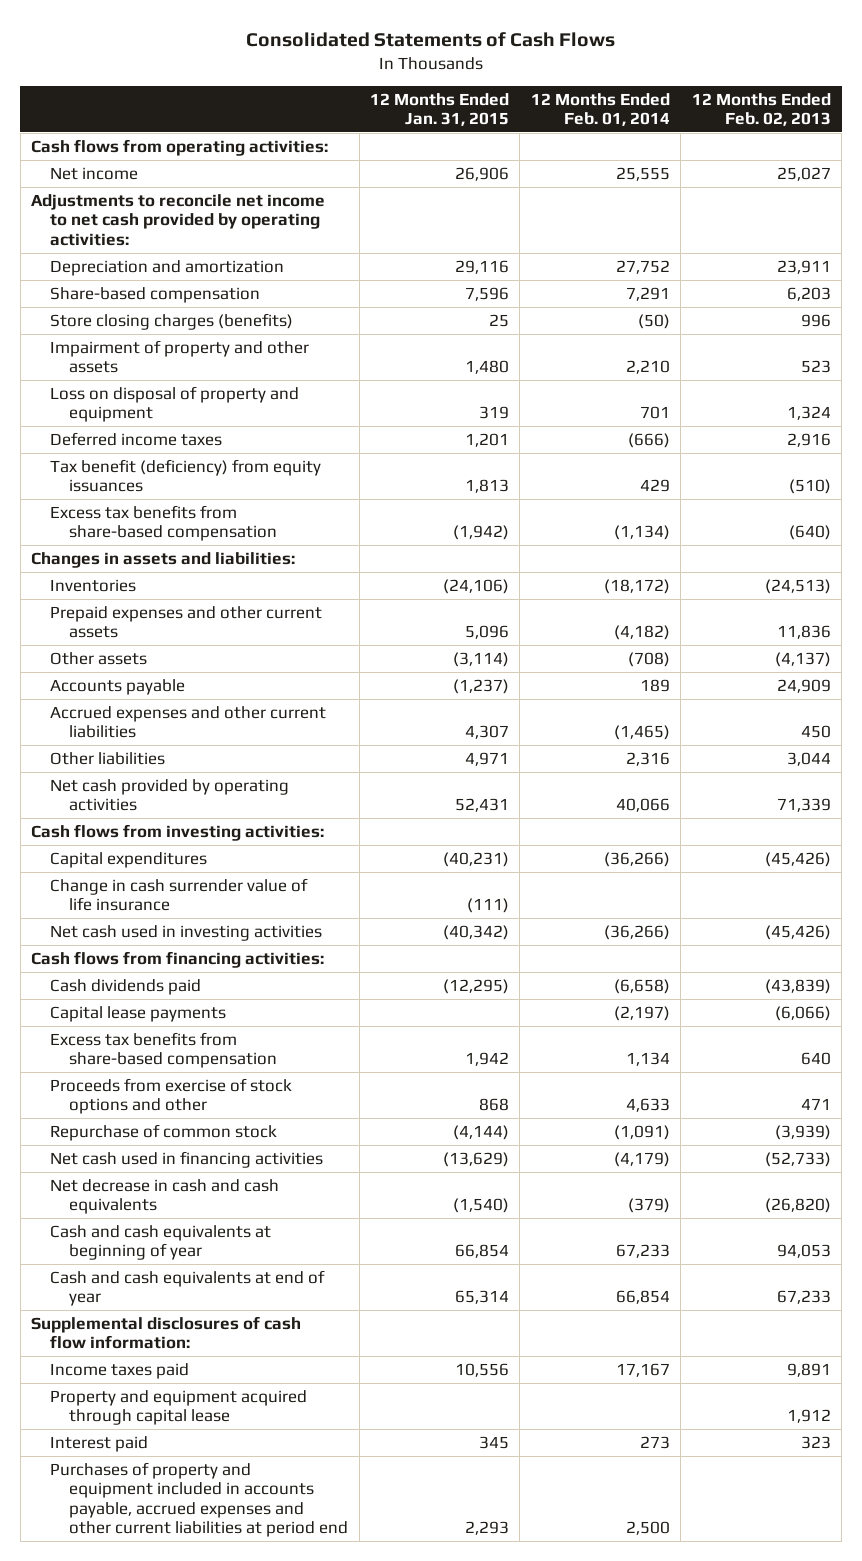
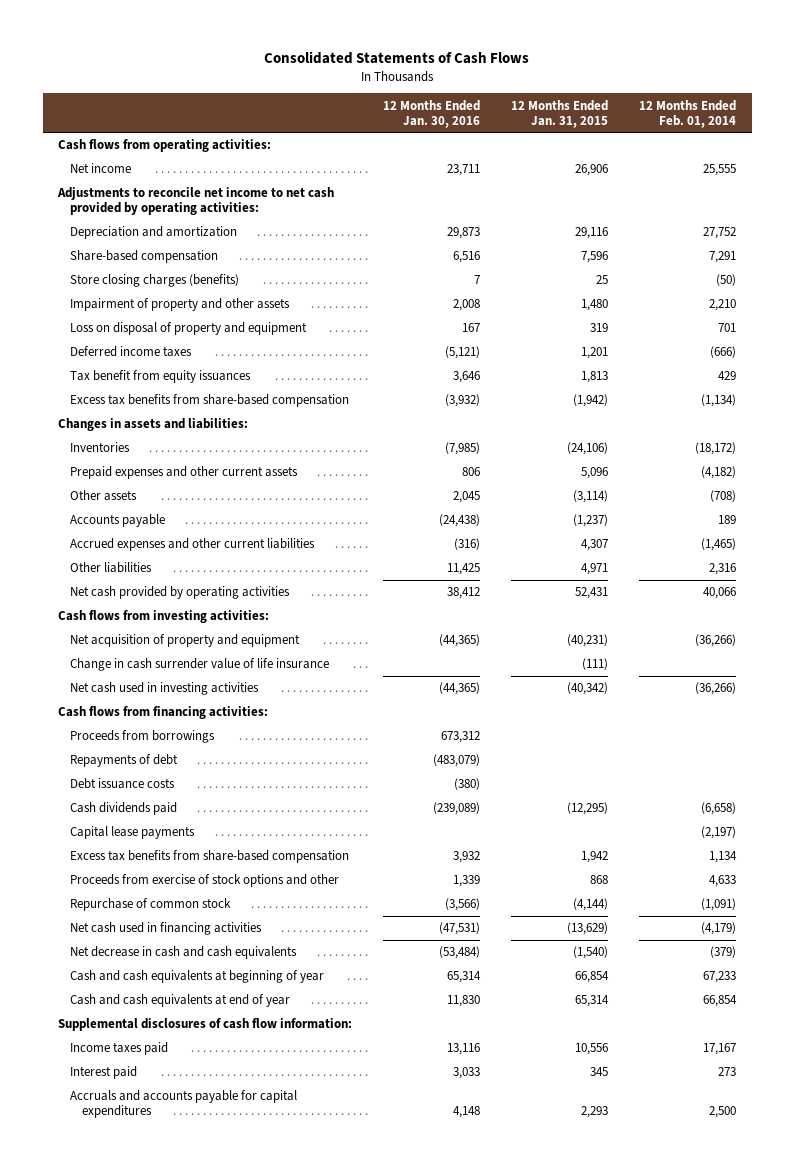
[691,92,831,127] 12 Months Ended Feb. 02, 2013 -> none
none -> [383,99,481,128] 12 Months Ended Jan. 30, 2016
[50,458,322,493] Tax benefit (deficiency) from equity issuances -> [70,370,252,384] Tax benefit from equity issuances
[50,851,208,868] Capital expenditures -> [70,634,301,648] Net acquisition of property and equipment
none -> [70,730,216,744] Proceeds from borrowings
none -> [70,754,179,768] Repayments of debt
none -> [70,778,176,790] Debt issuance costs
[50,1389,308,1426] Property and equipment acquired through capital lease -> none
[50,1461,349,1538] Purchases of property and equipment included in accounts payable, accrued expenses and other current liabilities at period end -> [70,1090,298,1119] Accruals and accounts payable for capital expenditures

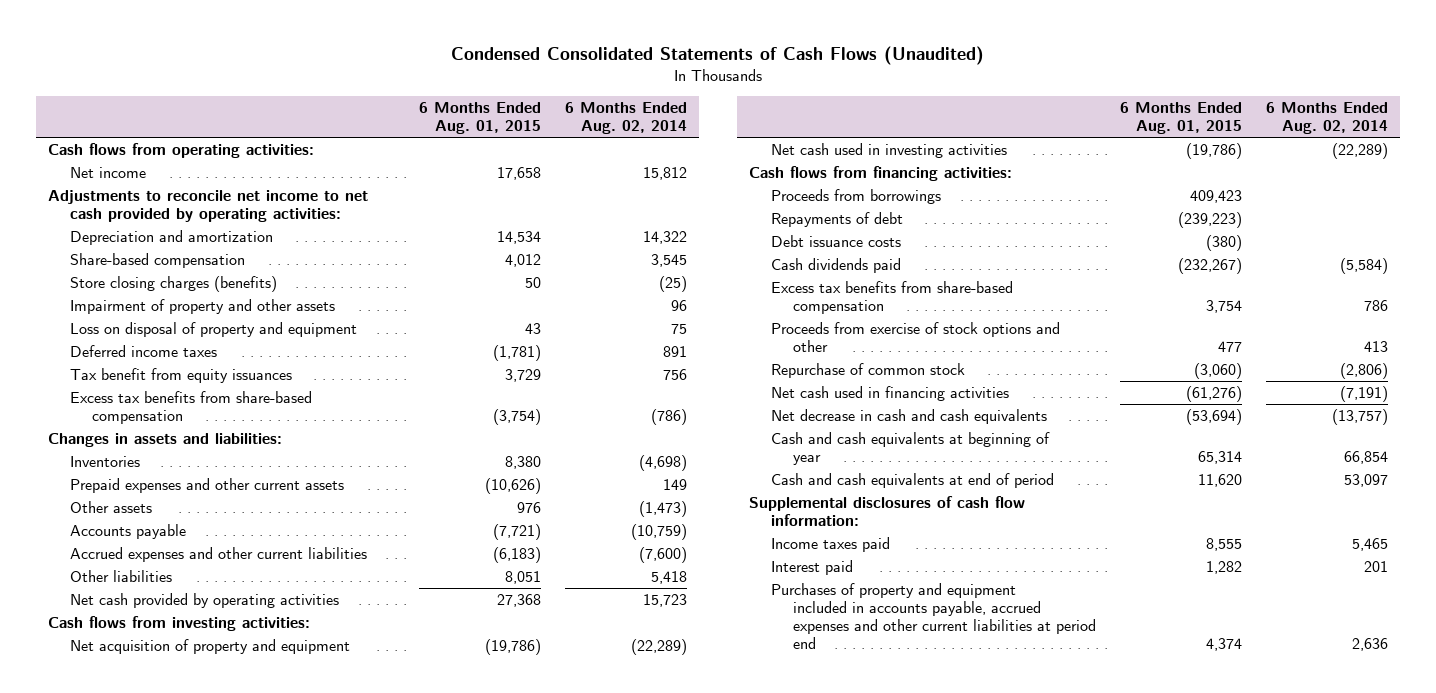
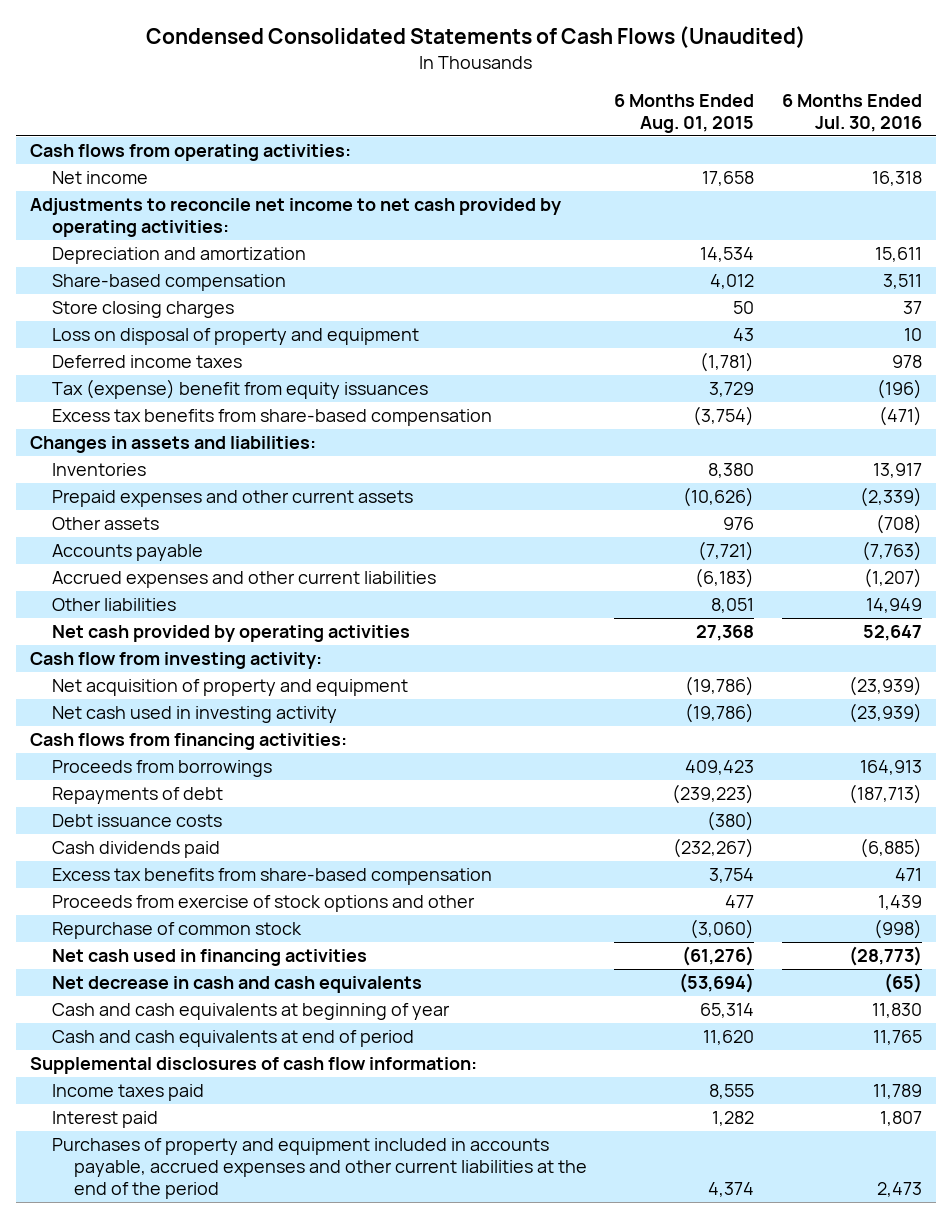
[564,101,687,134] 6 Months Ended Aug. 02, 2014 -> none
none -> [781,94,922,132] 6 Months Ended Jul. 30, 2016
[69,298,335,314] Impairment of property and other assets -> none
[69,275,277,292] Store closing charges (benefits) -> [51,301,234,319] Store closing charges
[69,367,292,383] Tax benefit from equity issuances -> [51,379,428,400] Tax (expense) benefit from equity issuances
[48,615,311,631] Cash flows from investing activities: -> [29,652,322,670] Cash flow from investing activity:
[770,142,1007,158] Net cash used in investing activities -> [51,706,337,724] Net cash used in investing activity
[770,582,1096,649] Purchases of property and equipment included in accounts payable, accrued expenses and other current liabilities at period end -> [51,1138,587,1199] Purchases of property and equipment included in accounts payable, accrued expenses and other current liabilities at the end of the period

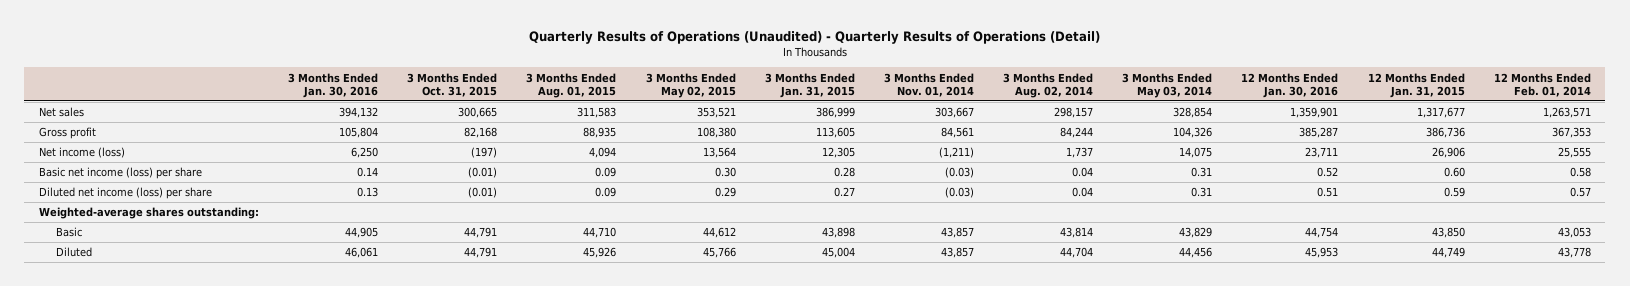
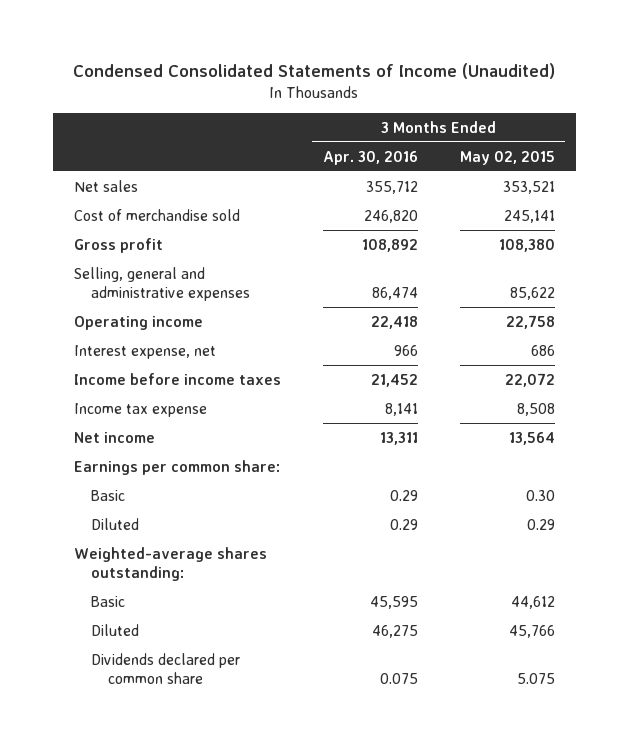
[528,31,1100,45] Quarterly Results of Operations (Unaudited) - Quarterly Results of Operations (Detail) -> [73,62,556,79] Condensed Consolidated Statements of Income (Unaudited)
[287,72,378,98] 3 Months Ended Jan. 30, 2016 -> none
[407,72,498,97] 3 Months Ended Oct. 31, 2015 -> none
[526,72,617,98] 3 Months Ended Aug. 01, 2015 -> none
[764,72,855,98] 3 Months Ended Jan. 31, 2015 -> none
[883,72,974,97] 3 Months Ended Nov. 01, 2014 -> none
[1003,72,1094,98] 3 Months Ended Aug. 02, 2014 -> none
[1122,72,1213,98] 3 Months Ended May 03, 2014 -> none
[1241,72,1339,98] 12 Months Ended Jan. 30, 2016 -> none
[1367,72,1465,98] 12 Months Ended Jan. 31, 2015 -> none
[1493,72,1591,97] 12 Months Ended Feb. 01, 2014 -> none
none -> [322,150,418,165] Apr. 30, 2016
none -> [73,208,240,221] Cost of merchandise sold
none -> [73,266,250,302] Selling, general and administrative expenses
none -> [73,315,203,330] Operating income
none -> [73,344,216,359] Interest expense, net
none -> [73,372,281,385] Income before income taxes
none -> [73,402,207,417] Income tax expense
[38,147,125,159] Net income (loss) -> [73,431,155,443] Net income
none -> [73,459,280,475] Earnings per common share:
[38,167,202,180] Basic net income (loss) per share -> [90,489,125,501] Basic
[38,187,212,200] Diluted net income (loss) per share -> [90,517,139,530] Diluted
none -> [90,652,240,685] Dividends declared per common share

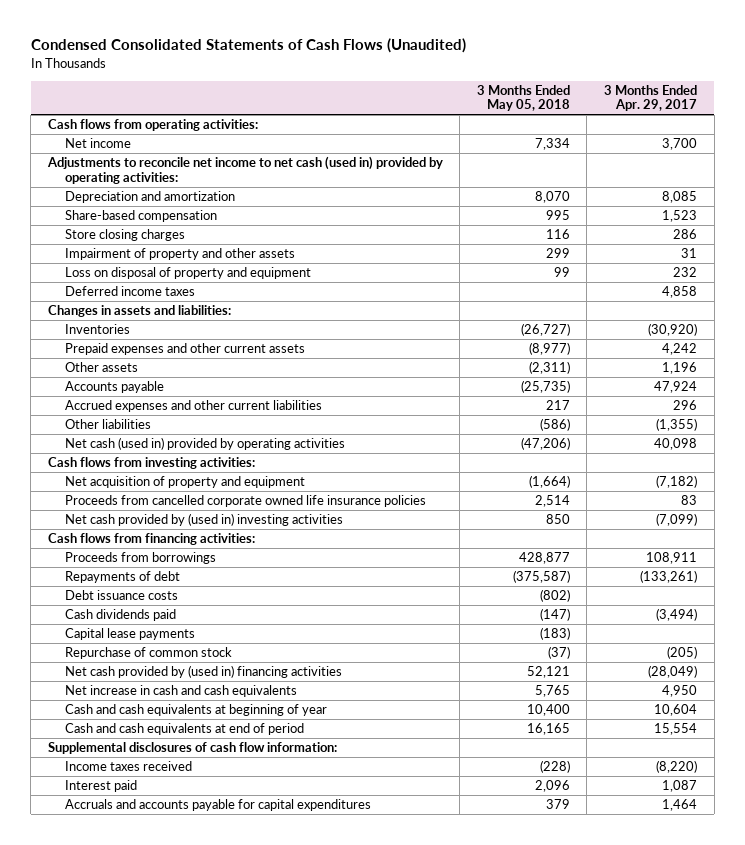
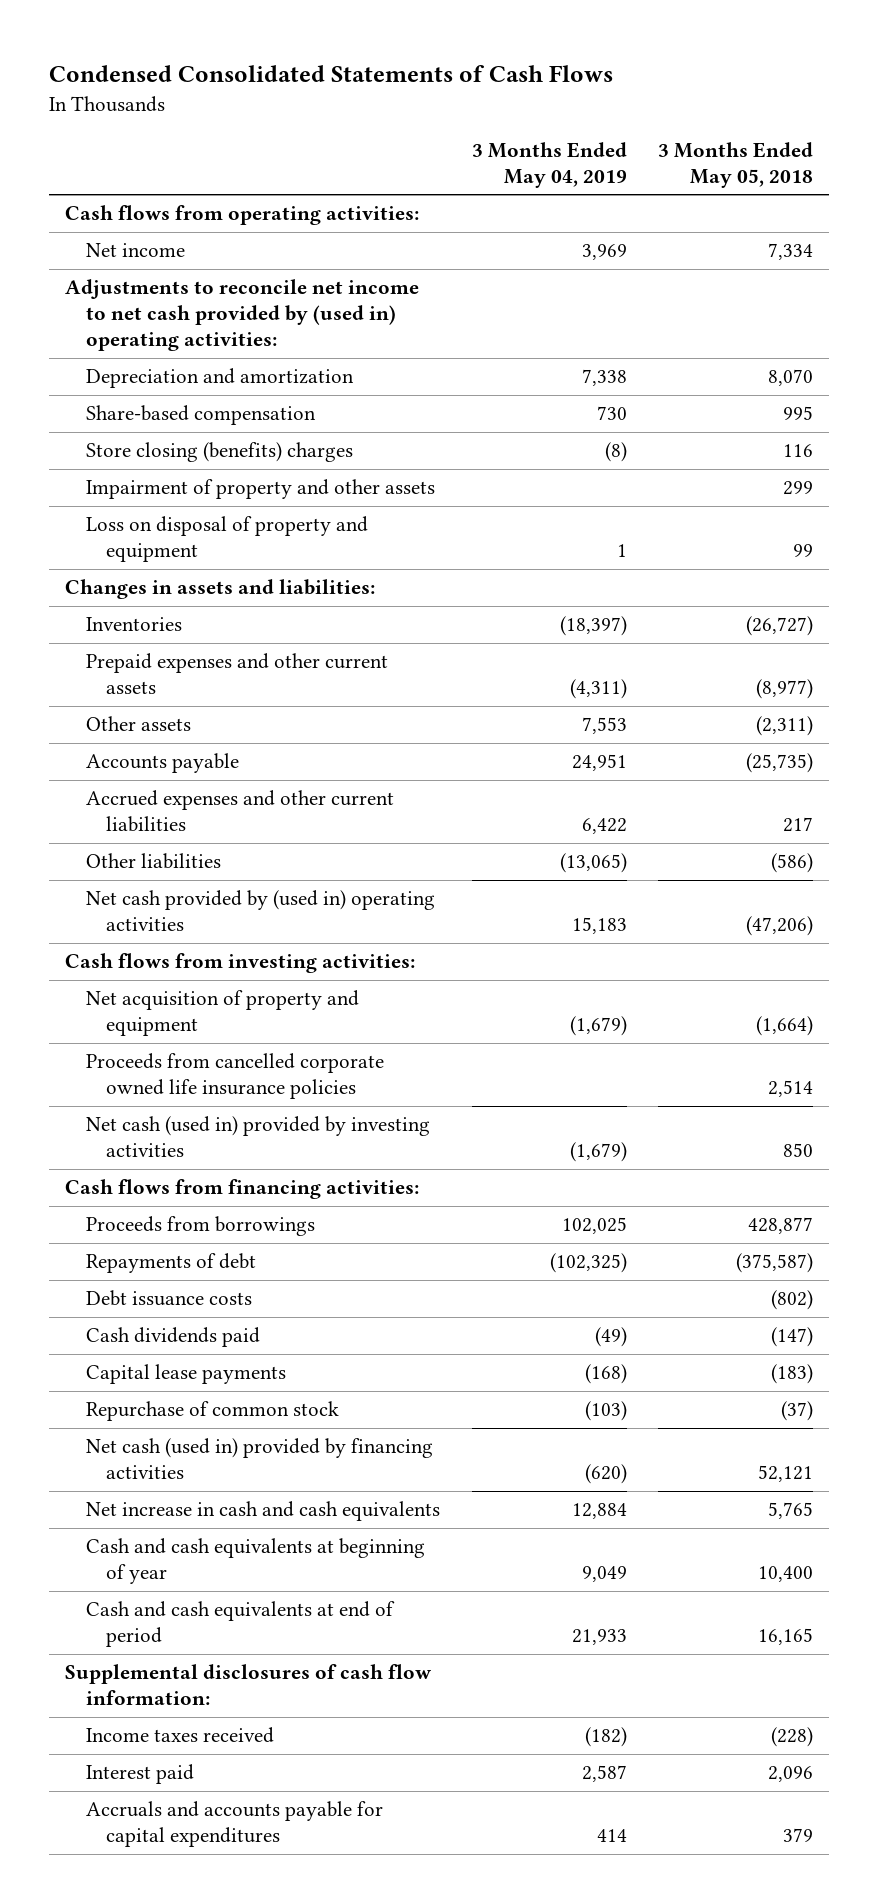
[30,38,466,54] Condensed Consolidated Statements of Cash Flows (Unaudited) -> [49,64,614,82] Condensed Consolidated Statements of Cash Flows
[604,84,698,112] 3 Months Ended Apr. 29, 2017 -> none
none -> [471,141,627,188] 3 Months Ended May 04, 2019
[46,155,443,184] Adjustments to reconcile net income to net cash (used in) provided by operating activities: -> [65,279,420,352] Adjustments to reconcile net income to net cash provided by (used in) operating activities:
[65,228,186,241] Store closing charges -> [85,442,353,463] Store closing (benefits) charges
[65,285,196,296] Deferred income taxes -> none
[65,436,346,450] Net cash (used in) provided by operating activities -> [85,890,435,932] Net cash provided by (used in) operating activities
[65,512,344,526] Net cash provided by (used in) investing activities -> [85,1116,430,1158] Net cash (used in) provided by investing activities
[65,664,343,678] Net cash provided by (used in) financing activities -> [85,1438,433,1480] Net cash (used in) provided by financing activities

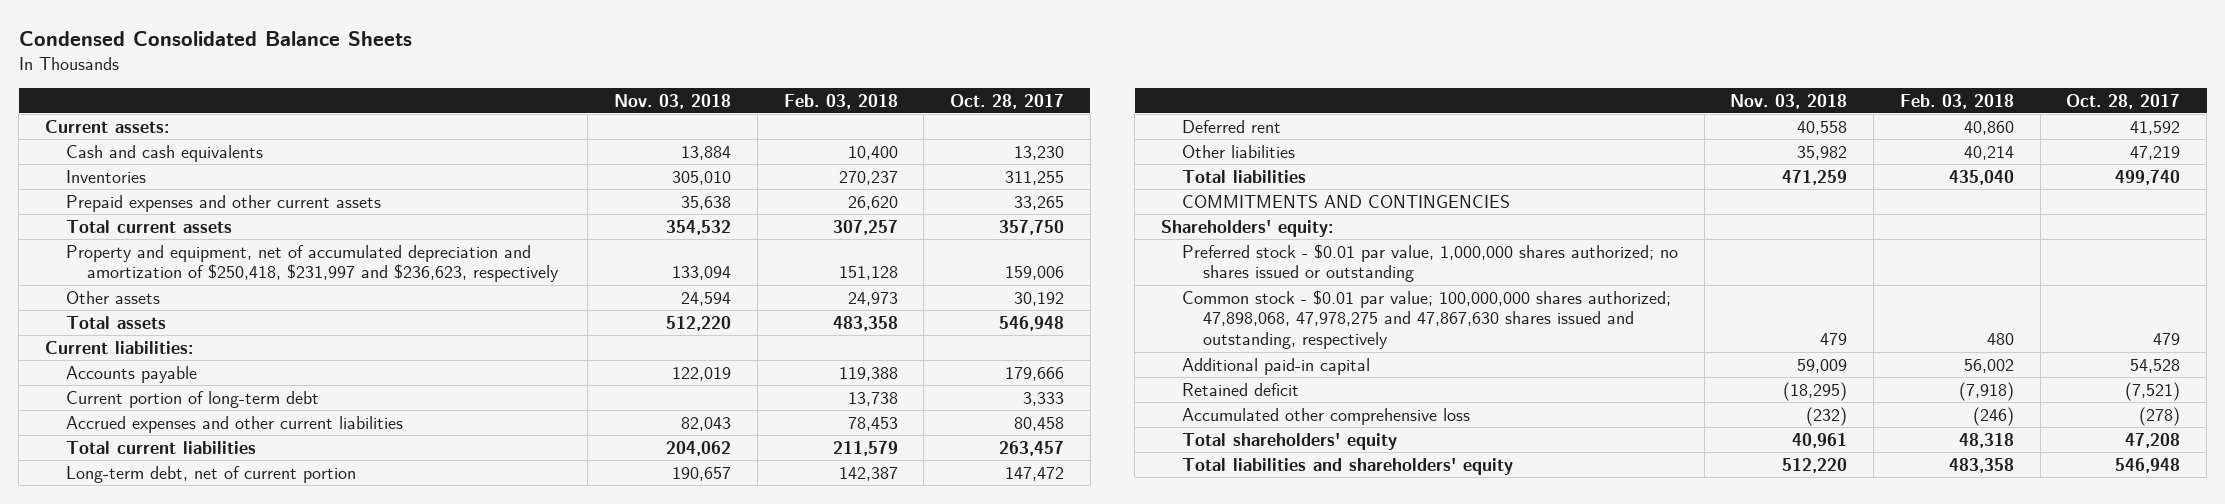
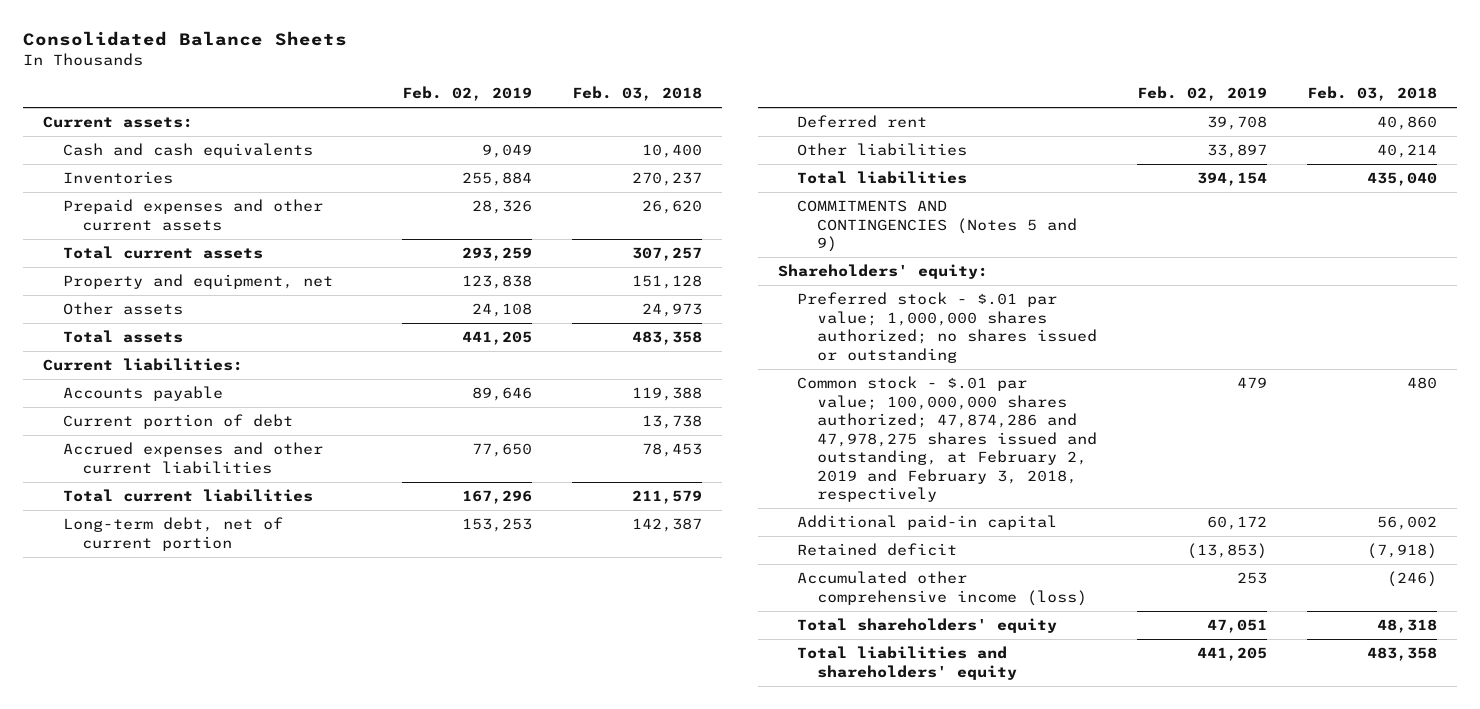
[18,31,412,47] Condensed Consolidated Balance Sheets -> [23,31,348,47] Consolidated Balance Sheets
[614,93,732,109] Nov. 03, 2018 -> none
[950,93,1065,109] Oct. 28, 2017 -> none
none -> [401,86,532,102] Feb. 02, 2019
[65,244,559,283] Property and equipment, net of accumulated depreciation and amortization of $250,418, $231,997 and $236,623, respectively -> [62,274,333,290] Property and equipment, net
[65,390,319,408] Current portion of long-term debt -> [62,414,293,430] Current portion of debt
[1181,194,1510,208] COMMITMENTS AND CONTINGENCIES -> [797,200,1077,253] COMMITMENTS AND CONTINGENCIES (Notes 5 and 9)
[1181,243,1678,283] Preferred stock - $0.01 par value, 1,000,000 shares authorized; no shares issued or outstanding -> [797,292,1097,363] Preferred stock - $.01 par value; 1,000,000 shares authorized; no shares issued or outstanding
[1181,289,1671,350] Common stock - $0.01 par value; 100,000,000 shares authorized; 47,898,068, 47,978,275 and 47,867,630 shares issued and outstanding, respectively -> [797,376,1097,503] Common stock - $.01 par value; 100,000,000 shares authorized; 47,874,286 and 47,978,275 shares issued and outstanding, at February 2, 2019 and February 3, 2018, respectively
[1181,407,1470,425] Accumulated other comprehensive loss -> [797,571,1087,606] Accumulated other comprehensive income (loss)

